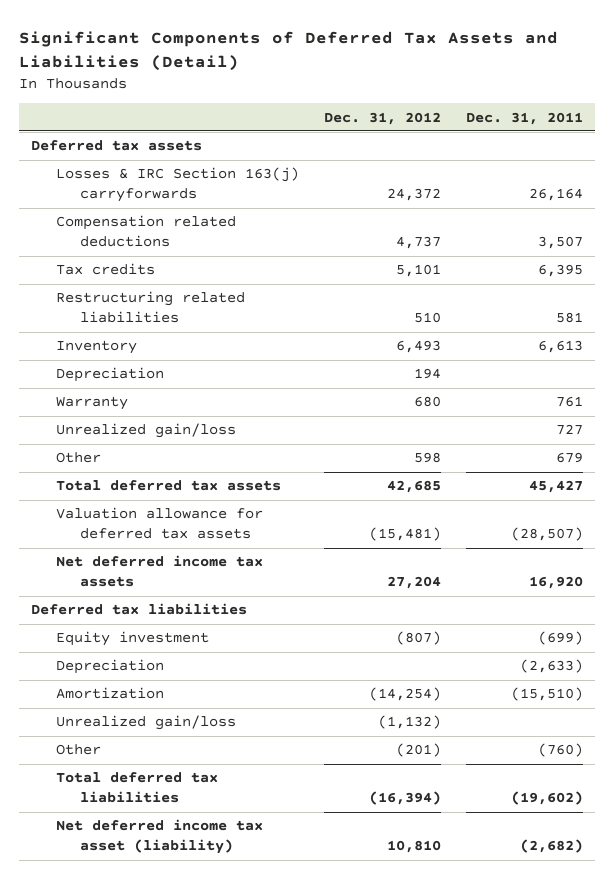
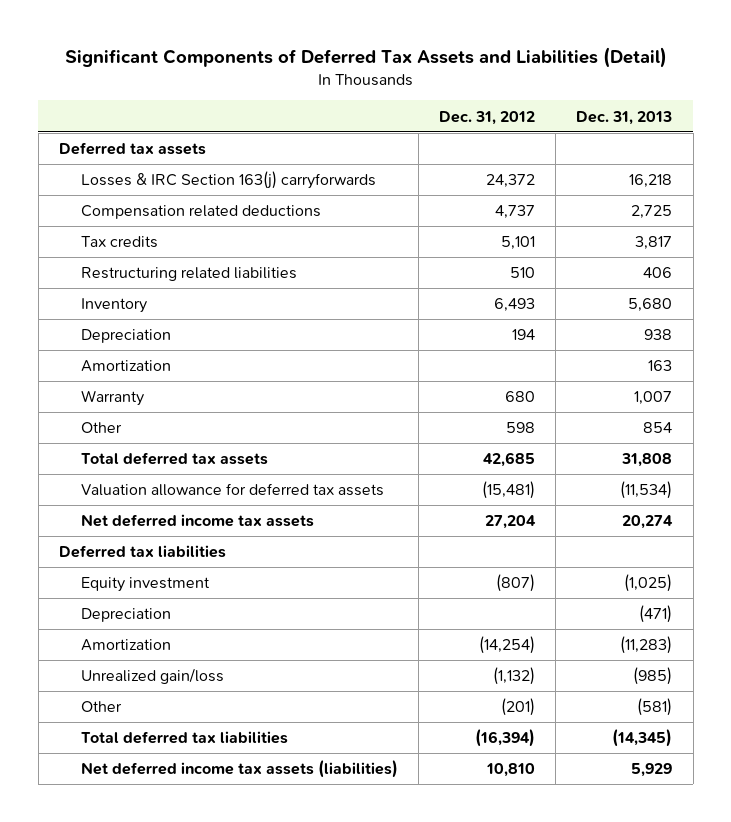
[465,111,583,125] Dec. 31, 2011 -> none
none -> [576,110,673,125] Dec. 31, 2013
none -> [81,360,172,373] Amortization
[55,423,236,439] Unrealized gain/loss -> none
[55,819,263,855] Net deferred income tax asset (liability) -> [81,760,399,779] Net deferred income tax assets (liabilities)

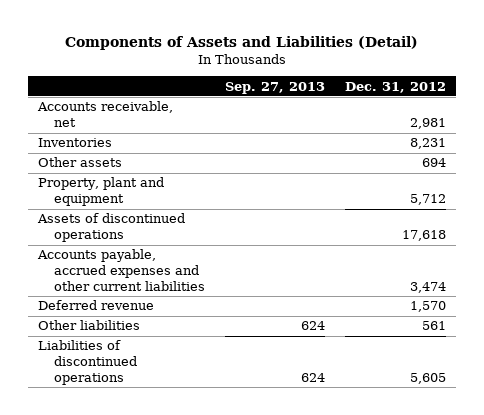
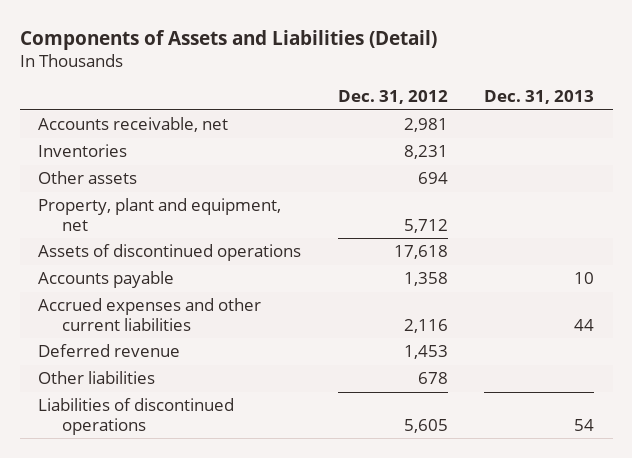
[225,81,326,94] Sep. 27, 2013 -> none
none -> [484,90,595,105] Dec. 31, 2013
[38,177,165,207] Property, plant and equipment -> [37,198,281,231] Property, plant and equipment, net
none -> [37,271,174,289] Accounts payable
[37,249,206,292] Accounts payable, accrued expenses and other current liabilities -> [37,298,261,331] Accrued expenses and other current liabilities
[410,282,447,294] 3,474 -> [403,318,448,333] 2,116
[410,301,447,313] 1,570 -> [403,345,448,360] 1,453
[422,321,447,331] 561 -> [417,372,448,385] 678

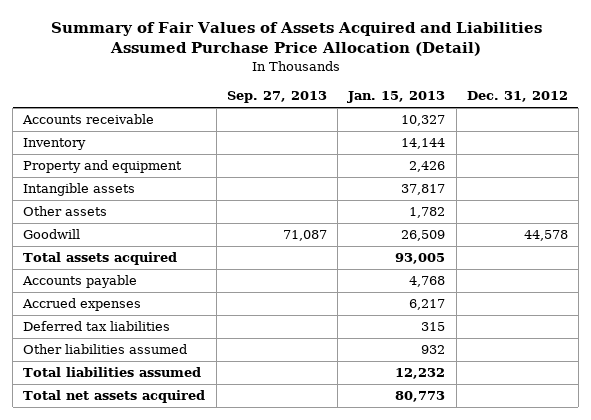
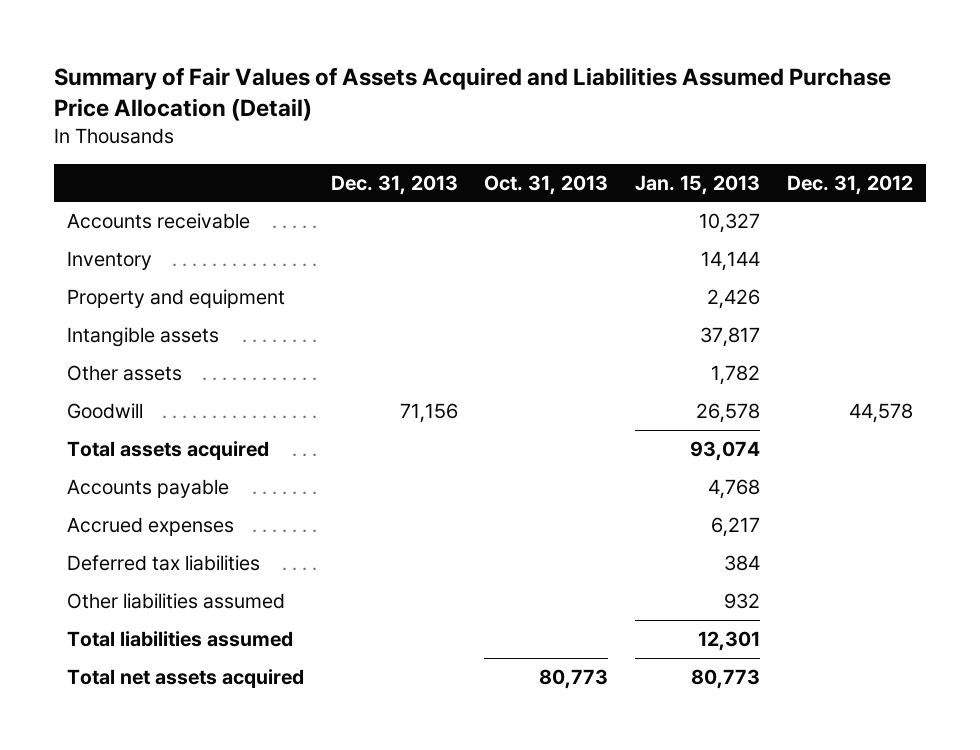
[226,91,327,104] Sep. 27, 2013 -> none
none -> [330,174,458,195] Dec. 31, 2013
none -> [484,174,609,195] Oct. 31, 2013
[401,230,446,242] 26,509 -> [696,402,761,423] 26,578
[395,253,446,265] 93,005 -> [690,440,761,461] 93,074
[421,322,446,332] 315 -> [724,554,761,571] 384
[395,368,446,380] 12,232 -> [698,630,761,651] 12,301

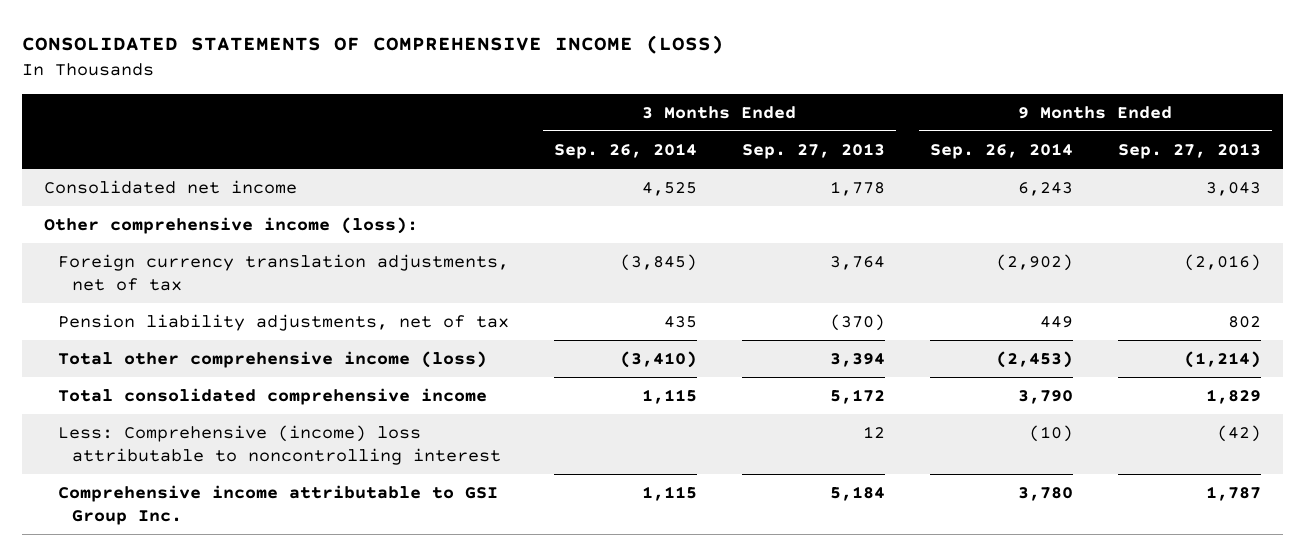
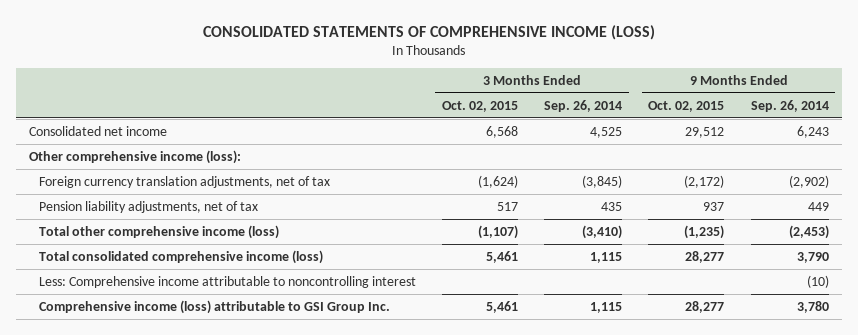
[741,142,885,159] Sep. 27, 2013 -> none
[1117,142,1261,159] Sep. 27, 2013 -> none
none -> [442,100,519,112] Oct. 02, 2015
none -> [648,100,725,112] Oct. 02, 2015
[57,388,487,406] Total consolidated comprehensive income -> [38,249,323,264] Total consolidated comprehensive income (loss)
[57,425,501,466] Less: Comprehensive (income) loss attributable to noncontrolling interest -> [38,275,416,288] Less: Comprehensive income attributable to noncontrolling interest
[57,485,498,526] Comprehensive income attributable to GSI Group Inc. -> [38,299,390,314] Comprehensive income (loss) attributable to GSI Group Inc.

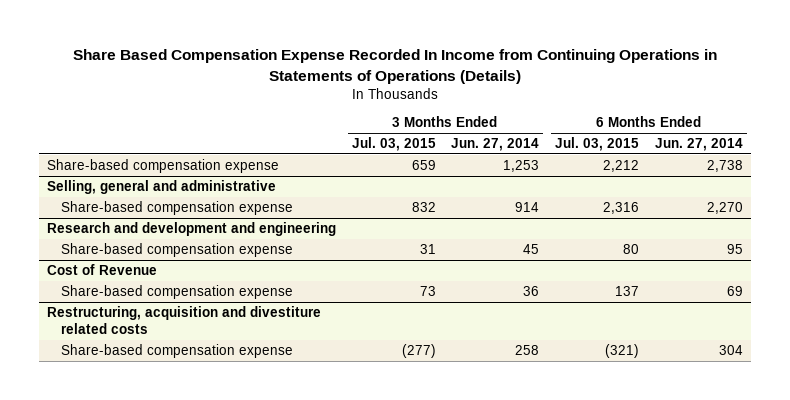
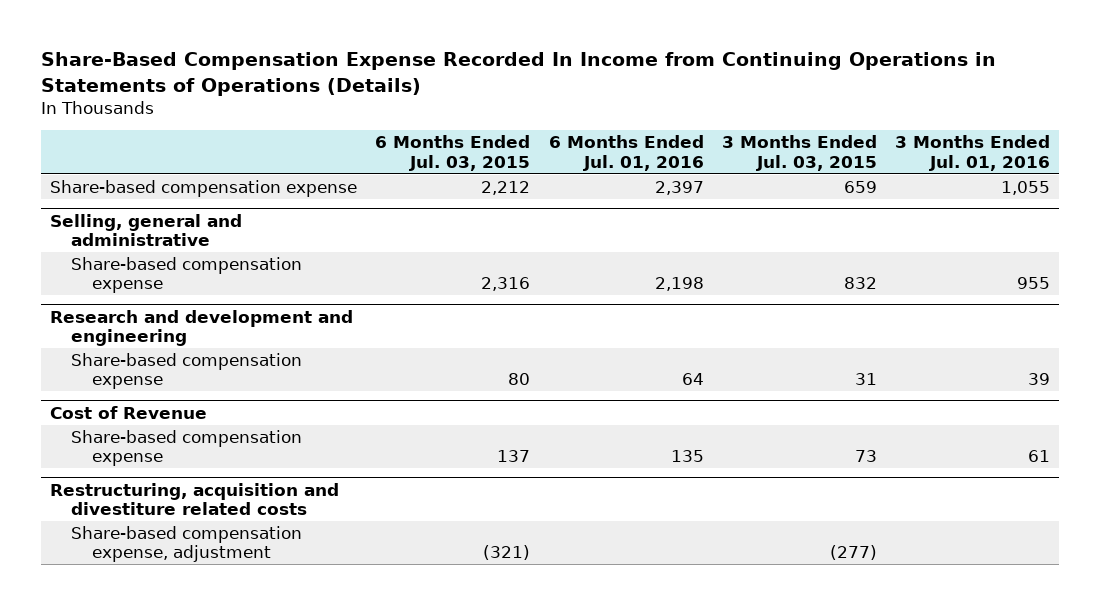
[72,48,717,84] Share Based Compensation Expense Recorded In Income from Continuing Operations in Statements of Operations (Details) -> [40,52,996,96] Share-Based Compensation Expense Recorded In Income from Continuing Operations in Statements of Operations (Details)
[451,138,540,152] Jun. 27, 2014 -> none
[654,138,743,152] Jun. 27, 2014 -> none
none -> [548,135,704,171] 6 Months Ended Jul. 01, 2016
none -> [895,135,1051,171] 3 Months Ended Jul. 01, 2016
[61,344,294,359] Share-based compensation expense -> [70,525,302,563] Share-based compensation expense, adjustment

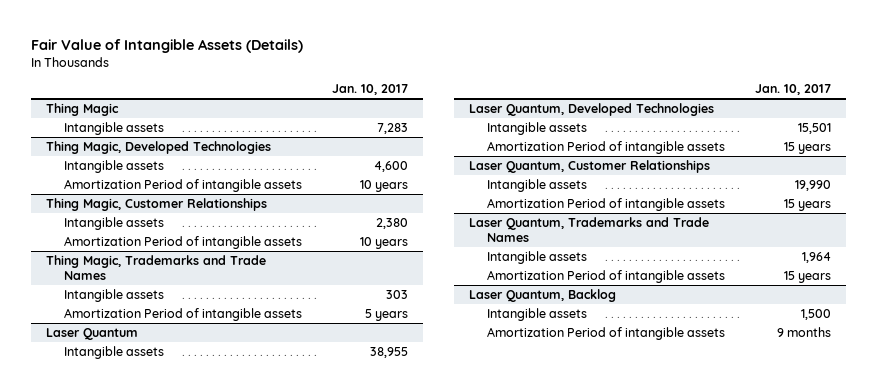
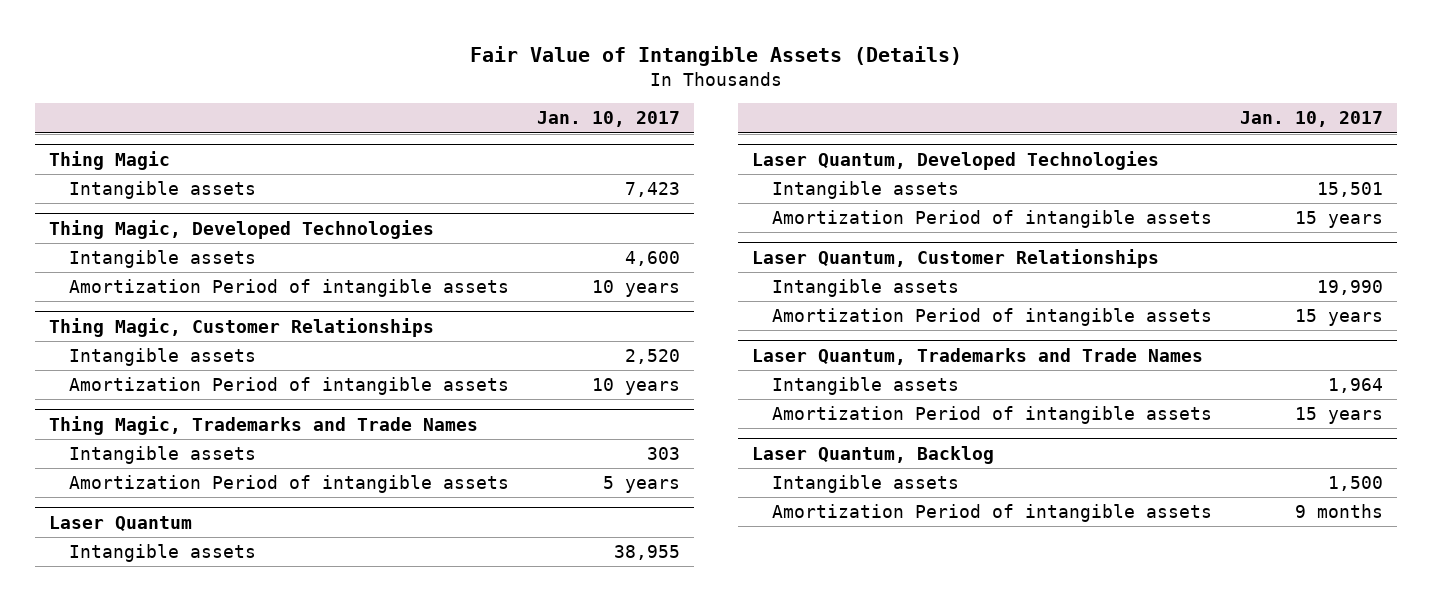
[376,122,408,134] 7,283 -> [625,182,681,198] 7,423
[375,217,408,229] 2,380 -> [625,349,681,365] 2,520

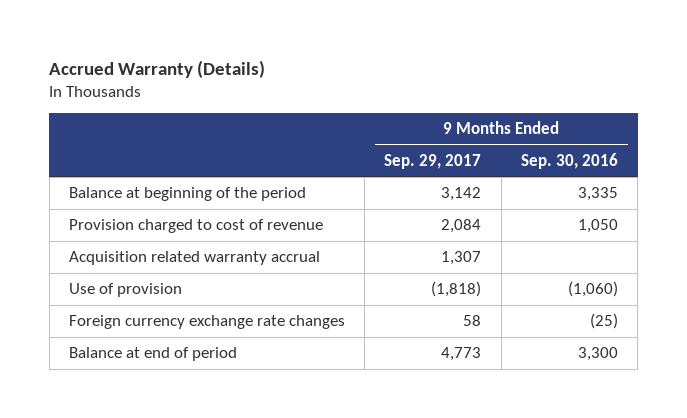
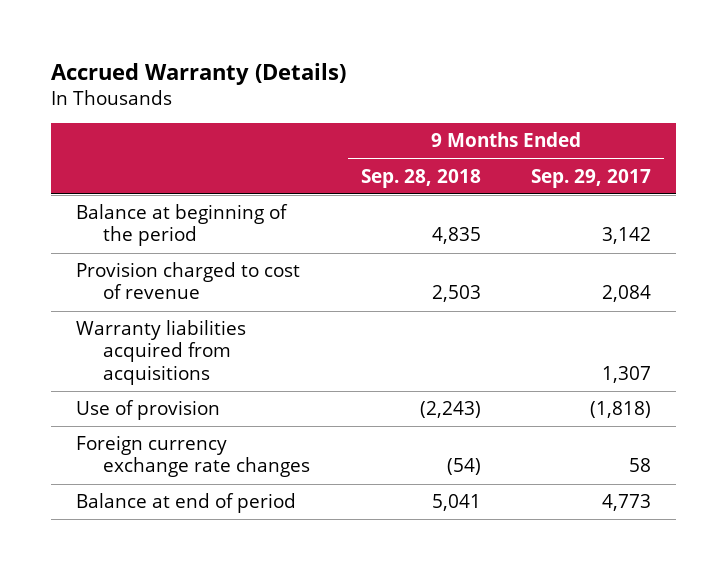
[520,152,618,169] Sep. 30, 2016 -> none
none -> [360,168,481,188] Sep. 28, 2018
[68,251,320,266] Acquisition related warranty accrual -> [75,320,246,385] Warranty liabilities acquired from acquisitions

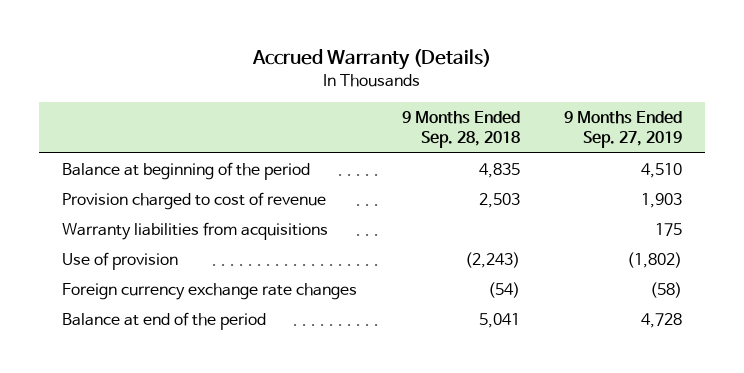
[531,168,652,188] Sep. 29, 2017 -> none
none -> [564,111,683,149] 9 Months Ended Sep. 27, 2019
[75,320,246,385] Warranty liabilities acquired from acquisitions -> [61,222,328,241] Warranty liabilities from acquisitions
[75,493,296,514] Balance at end of period -> [61,312,266,331] Balance at end of the period

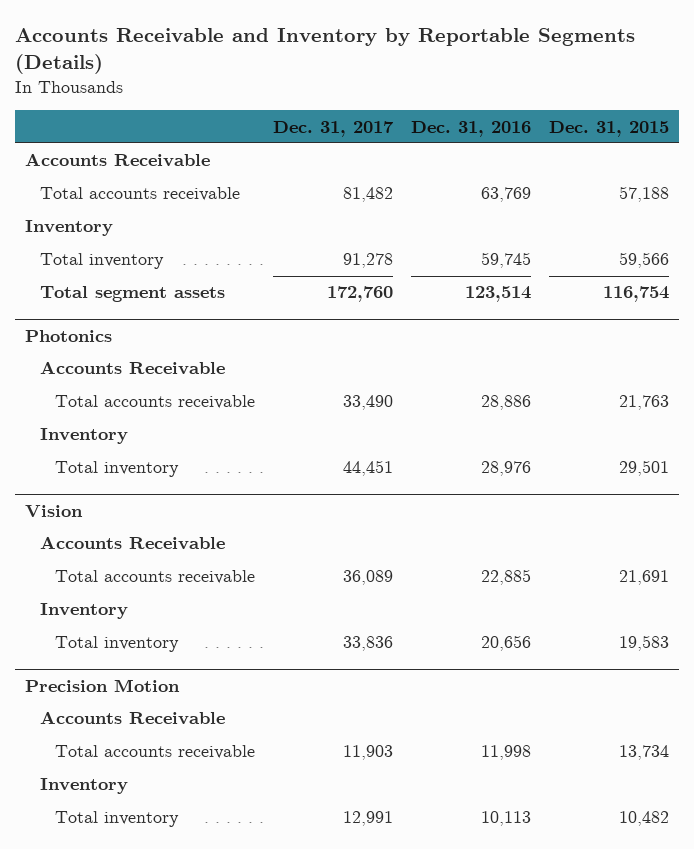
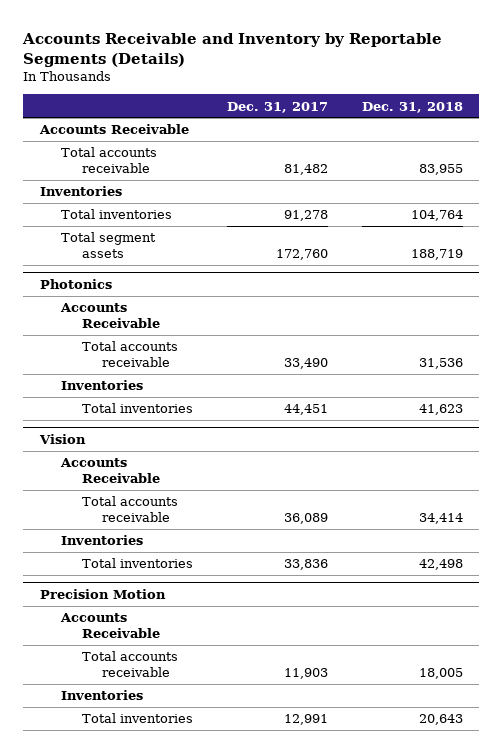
[411,120,532,137] Dec. 31, 2016 -> none
[549,120,670,137] Dec. 31, 2015 -> none
none -> [361,101,463,113] Dec. 31, 2018
[24,220,113,237] Inventory -> [40,186,123,197] Inventories
[39,253,164,270] Total inventory -> [61,209,173,220] Total inventories
[39,428,128,445] Inventory -> [61,380,144,391] Inventories
[55,461,180,478] Total inventory -> [81,403,193,414] Total inventories
[39,603,128,620] Inventory -> [61,535,144,546] Inventories
[55,636,180,653] Total inventory -> [81,558,193,569] Total inventories
[39,778,128,795] Inventory -> [61,690,144,701] Inventories
[55,811,180,828] Total inventory -> [81,713,193,724] Total inventories

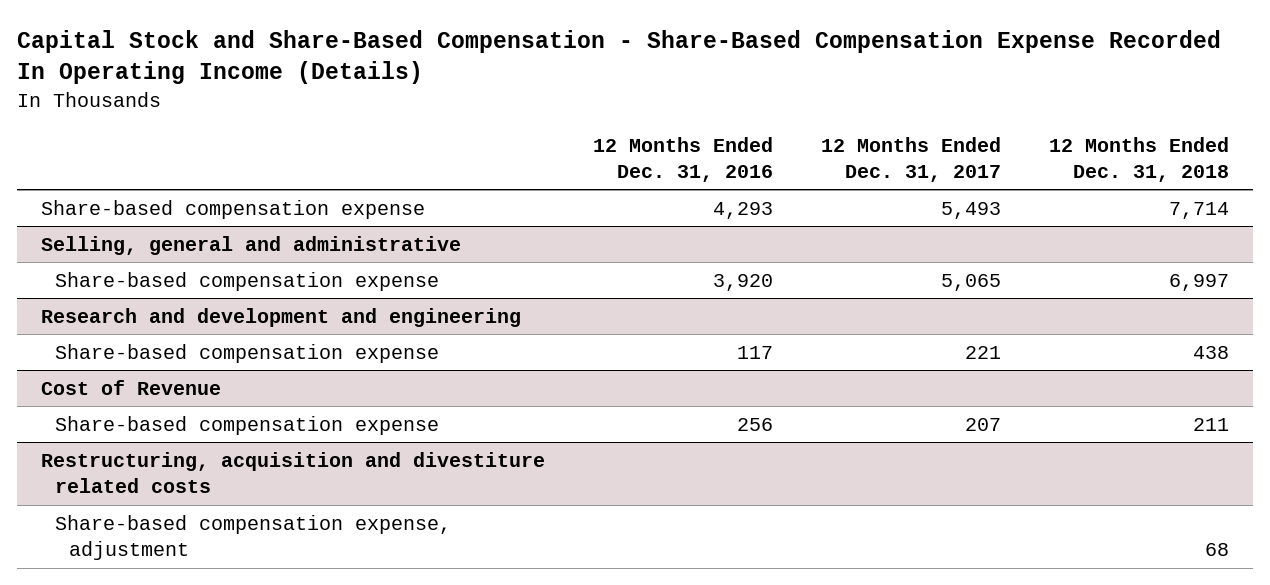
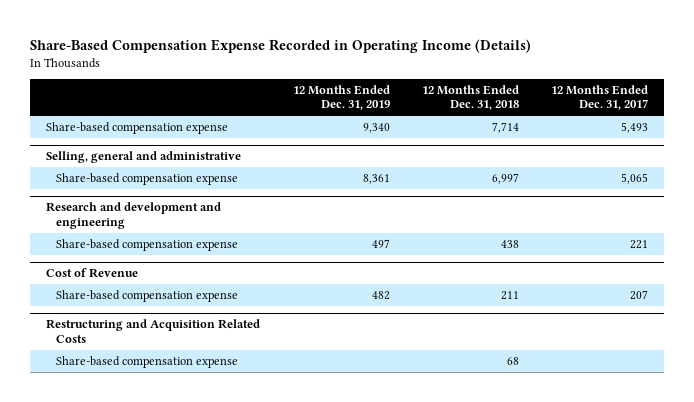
[16,29,1221,85] Capital Stock and Share-Based Compensation - Share-Based Compensation Expense Recorded In Operating Income (Details) -> [30,38,532,53] Share-Based Compensation Expense Recorded in Operating Income (Details)
[592,136,773,182] 12 Months Ended Dec. 31, 2016 -> none
none -> [292,84,390,111] 12 Months Ended Dec. 31, 2019
[40,451,545,494] Restructuring, acquisition and divestiture related costs -> [46,319,261,343] Restructuring and Acquisition Related Costs
[54,514,451,561] Share-based compensation expense, adjustment -> [55,355,238,368] Share-based compensation expense

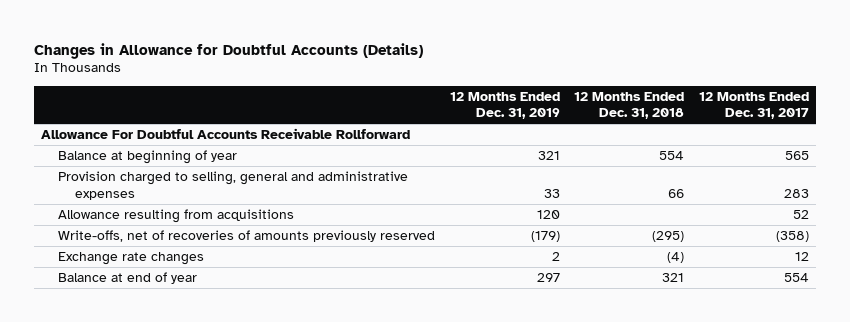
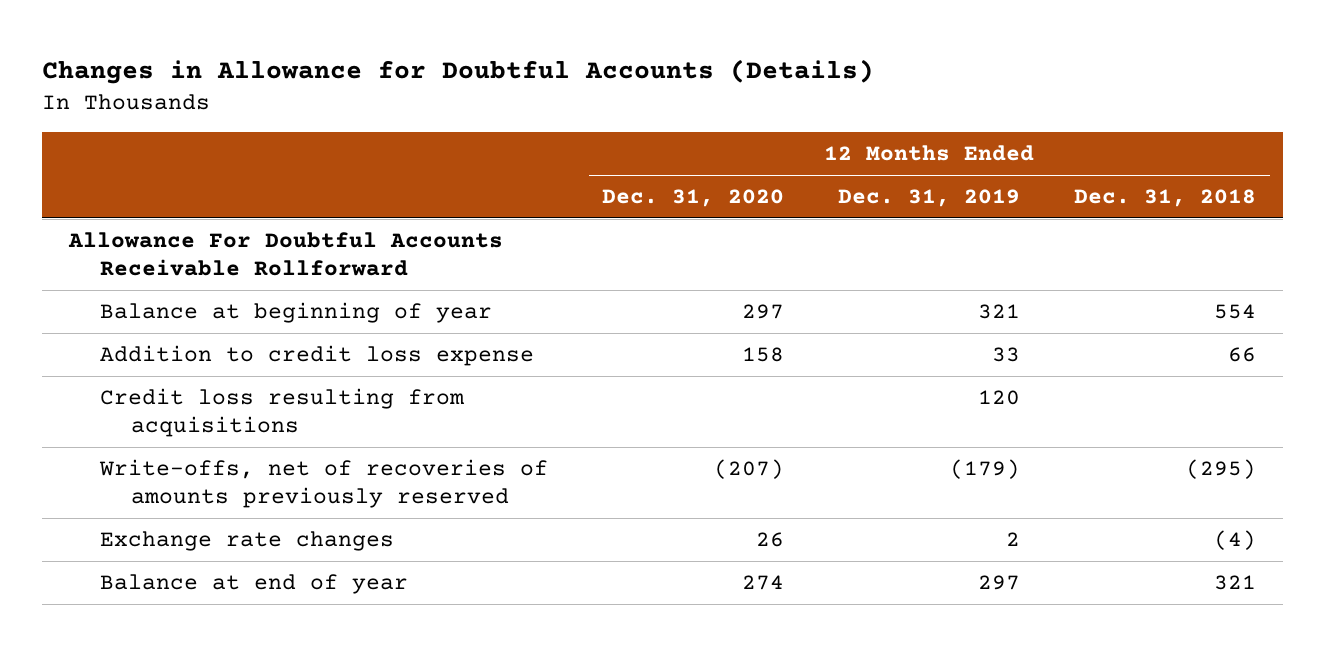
[698,91,809,120] 12 Months Ended Dec. 31, 2017 -> none
none -> [602,189,785,208] Dec. 31, 2020
[57,171,408,200] Provision charged to selling, general and administrative expenses -> [100,345,535,367] Addition to credit loss expense
[57,209,294,224] Allowance resulting from acquisitions -> [100,388,466,437] Credit loss resulting from acquisitions

